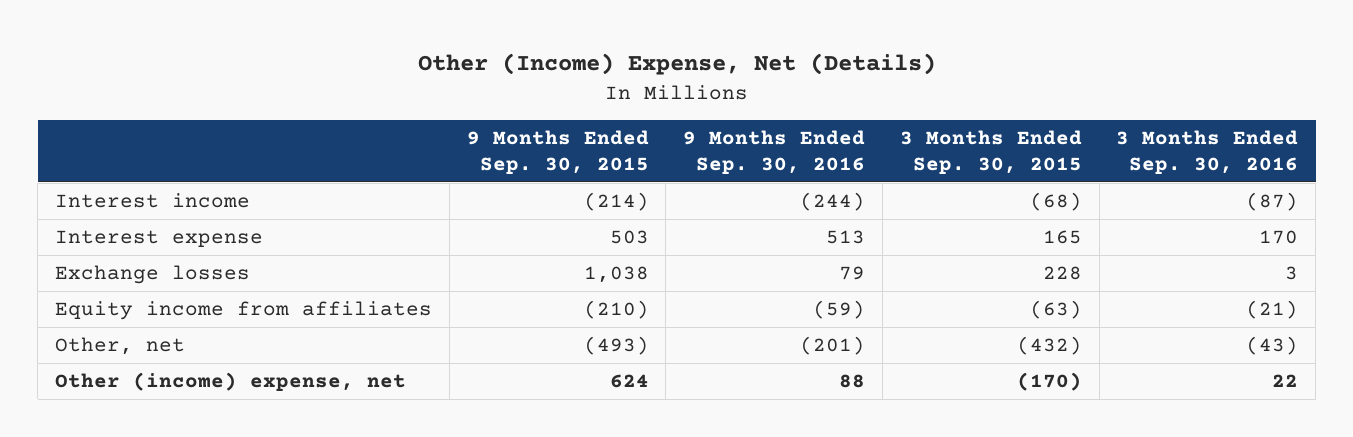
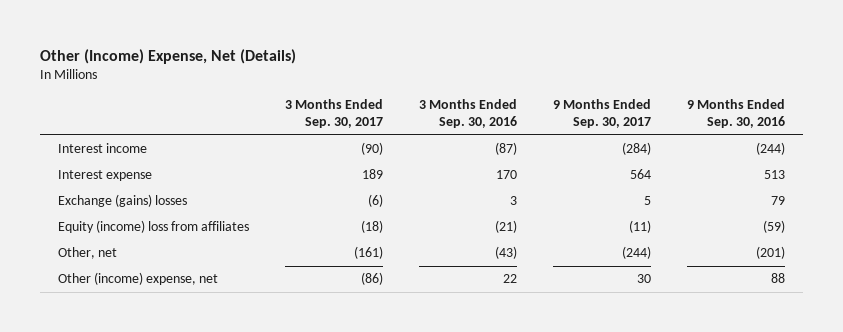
[466,129,649,175] 9 Months Ended Sep. 30, 2015 -> none
[899,129,1082,175] 3 Months Ended Sep. 30, 2015 -> none
none -> [285,99,384,129] 3 Months Ended Sep. 30, 2017
none -> [552,99,651,129] 9 Months Ended Sep. 30, 2017
[54,264,250,284] Exchange losses -> [58,194,188,208] Exchange (gains) losses
[54,300,432,320] Equity income from affiliates -> [58,220,250,234] Equity (income) loss from affiliates

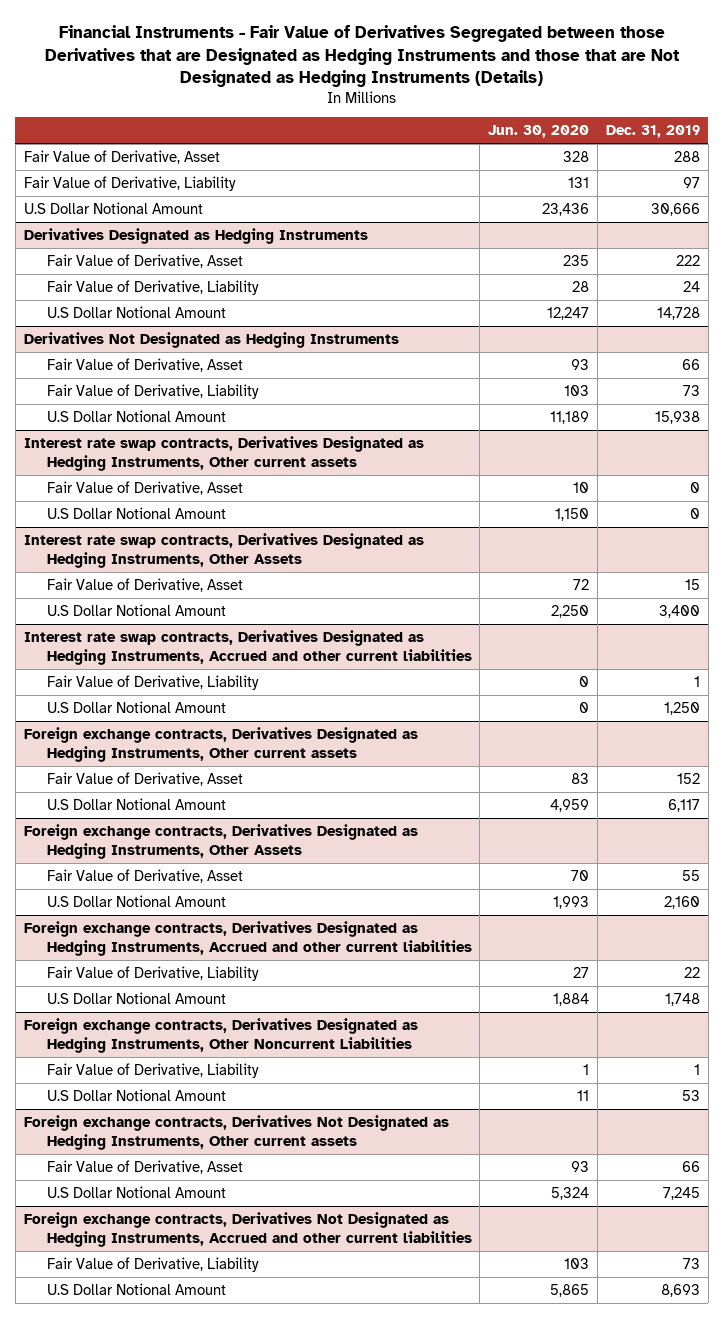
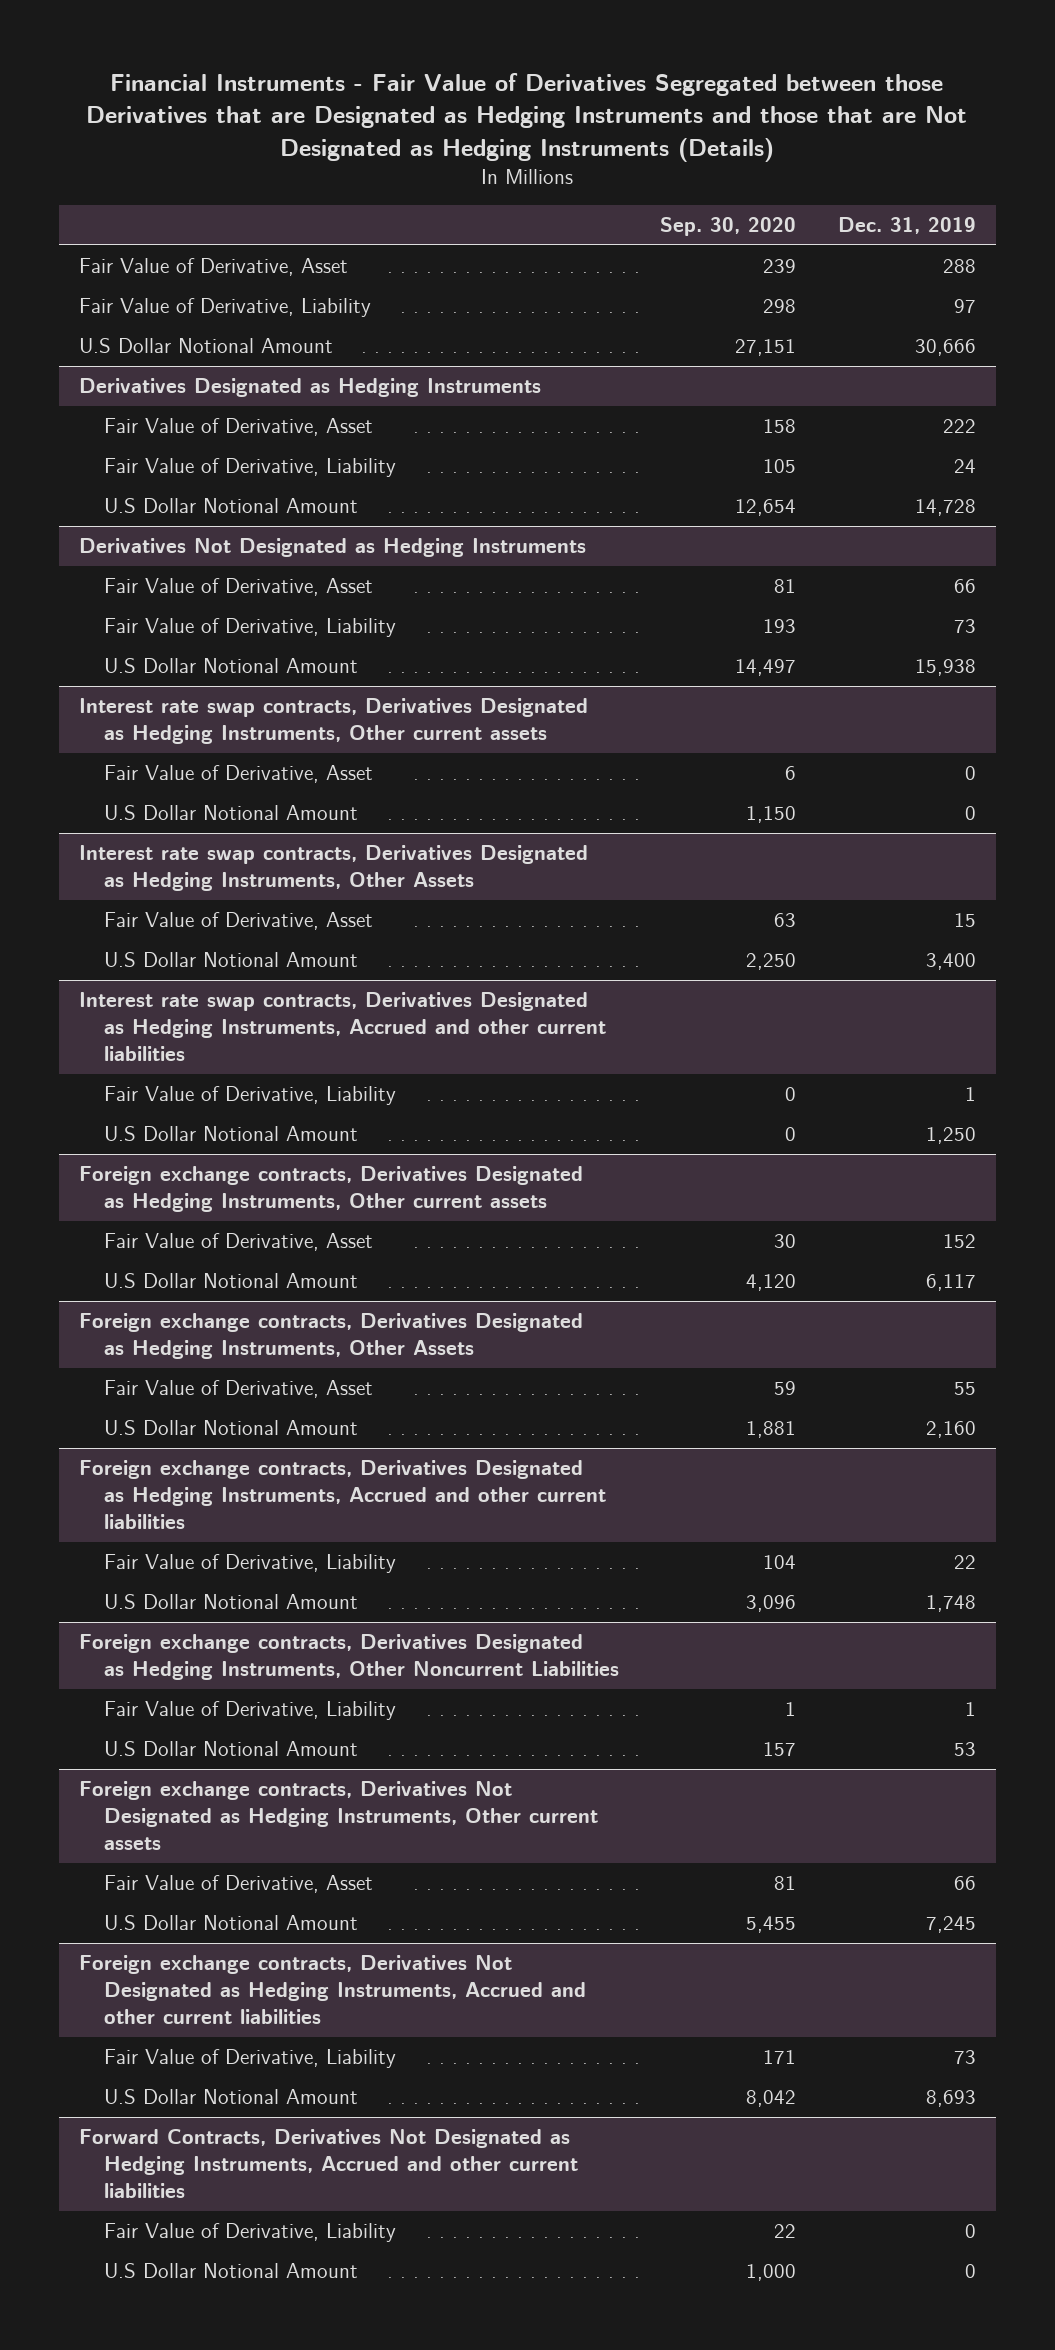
[488,125,590,139] Jun. 30, 2020 -> none
none -> [660,216,797,236] Sep. 30, 2020
none -> [79,2129,579,2198] Forward Contracts, Derivatives Not Designated as Hedging Instruments, Accrued and other current liabilities
none -> [104,2223,397,2243] Fair Value of Derivative, Liability
none -> [104,2263,359,2279] U.S Dollar Notional Amount

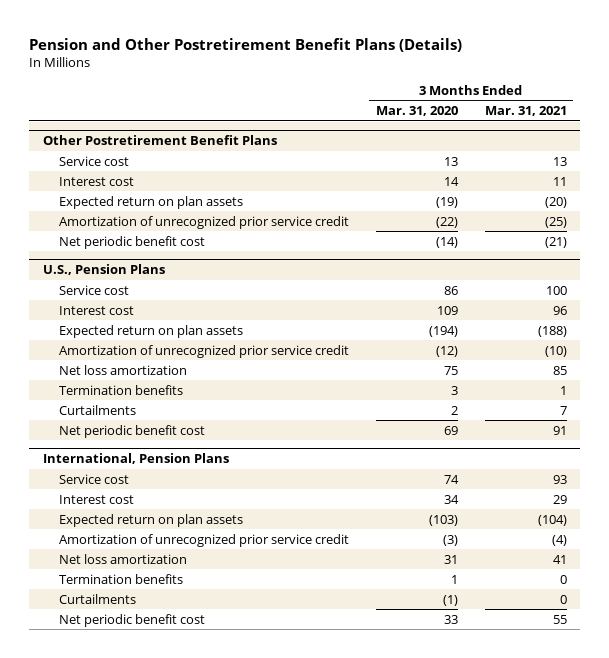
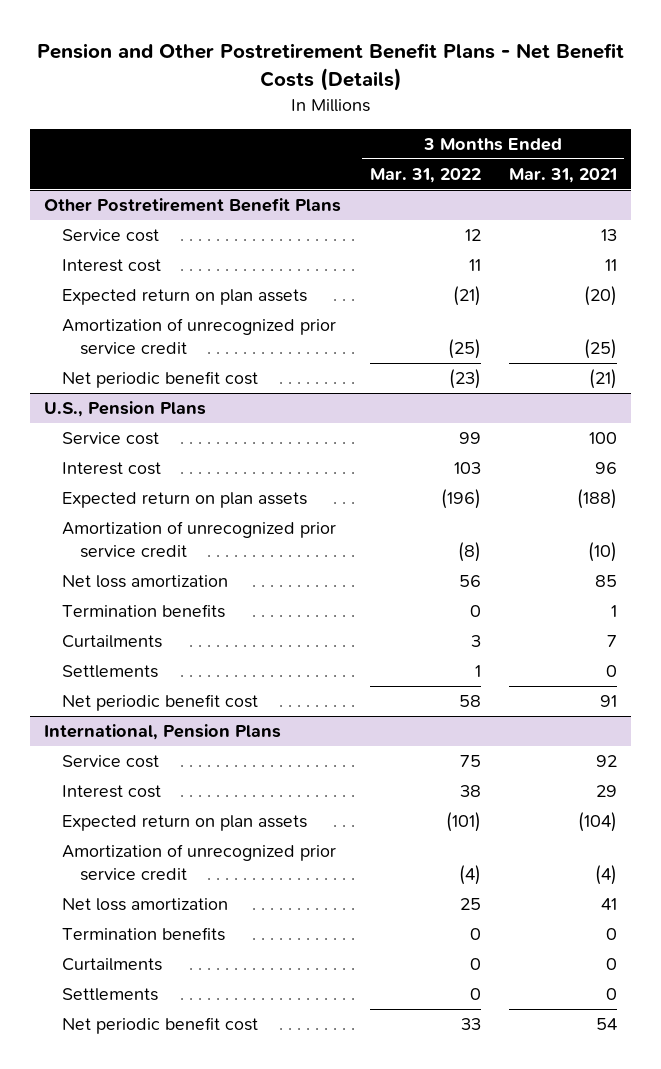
[29,37,463,52] Pension and Other Postretirement Benefit Plans (Details) -> [36,43,624,92] Pension and Other Postretirement Benefit Plans - Net Benefit Costs (Details)
[375,106,458,117] Mar. 31, 2020 -> none
none -> [369,167,481,183] Mar. 31, 2022
none -> [62,665,159,679] Settlements
[552,474,567,484] 93 -> [595,755,617,768] 92
none -> [62,988,159,1002] Settlements
[552,614,567,624] 55 -> [595,1018,617,1031] 54

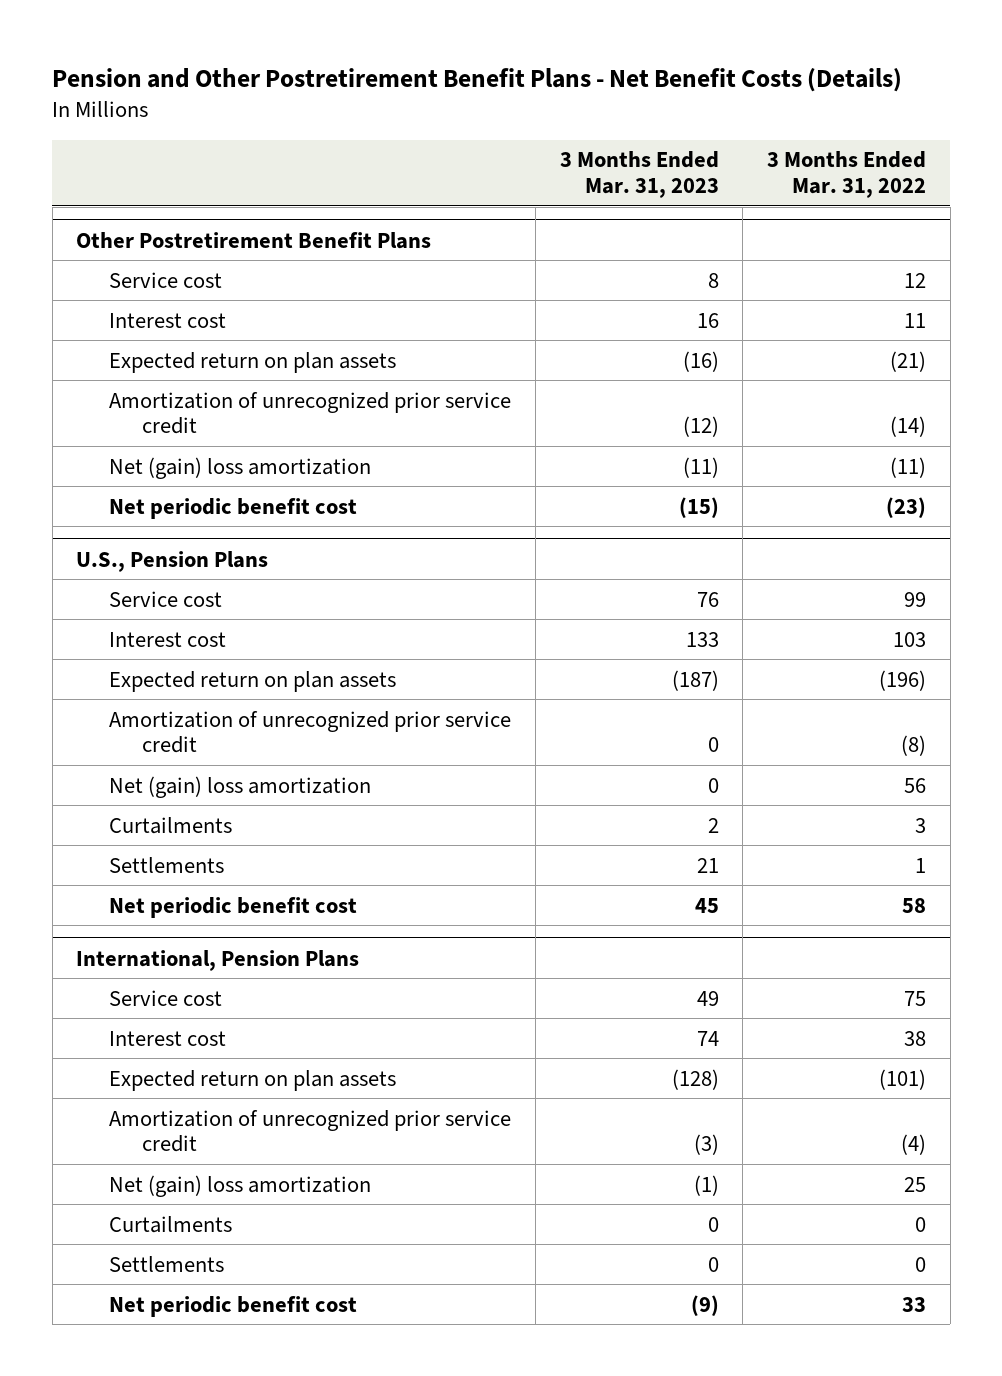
[508,167,617,183] Mar. 31, 2021 -> none
none -> [559,151,719,198] 3 Months Ended Mar. 31, 2023
[447,339,481,360] (25) -> [889,416,926,438] (14)
none -> [109,456,372,479] Net (gain) loss amortization
[62,604,226,619] Termination benefits -> none
[62,575,229,589] Net loss amortization -> [109,775,372,798] Net (gain) loss amortization
[62,927,226,942] Termination benefits -> none
[62,898,229,912] Net loss amortization -> [109,1174,372,1197] Net (gain) loss amortization

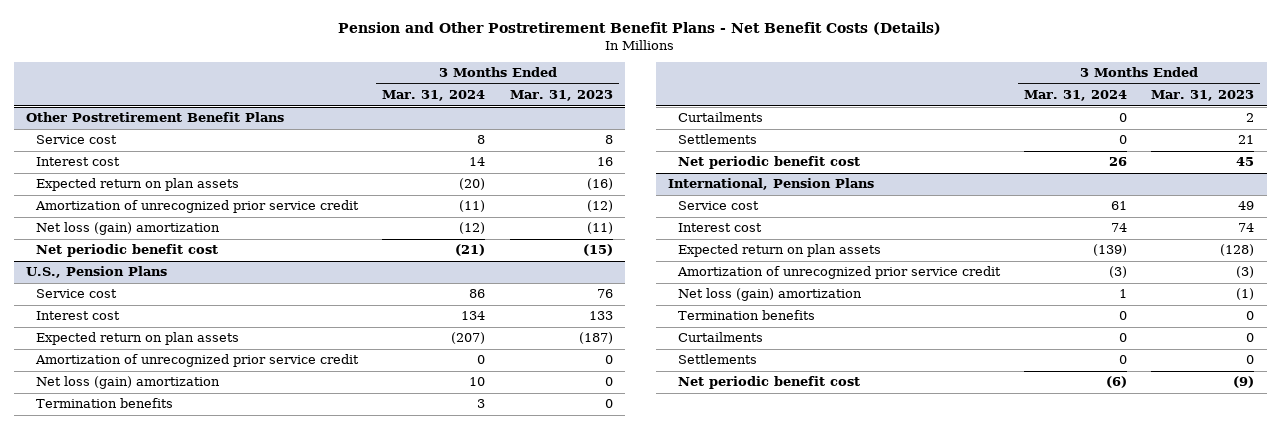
[766,151,926,198] 3 Months Ended Mar. 31, 2022 -> none
none -> [382,90,486,102] Mar. 31, 2024
[109,456,372,479] Net (gain) loss amortization -> [35,222,220,236] Net loss (gain) amortization
[109,775,372,798] Net (gain) loss amortization -> [35,376,220,390] Net loss (gain) amortization
none -> [35,398,173,409] Termination benefits
[109,1174,372,1197] Net (gain) loss amortization -> [677,288,862,302] Net loss (gain) amortization
none -> [677,310,815,321] Termination benefits

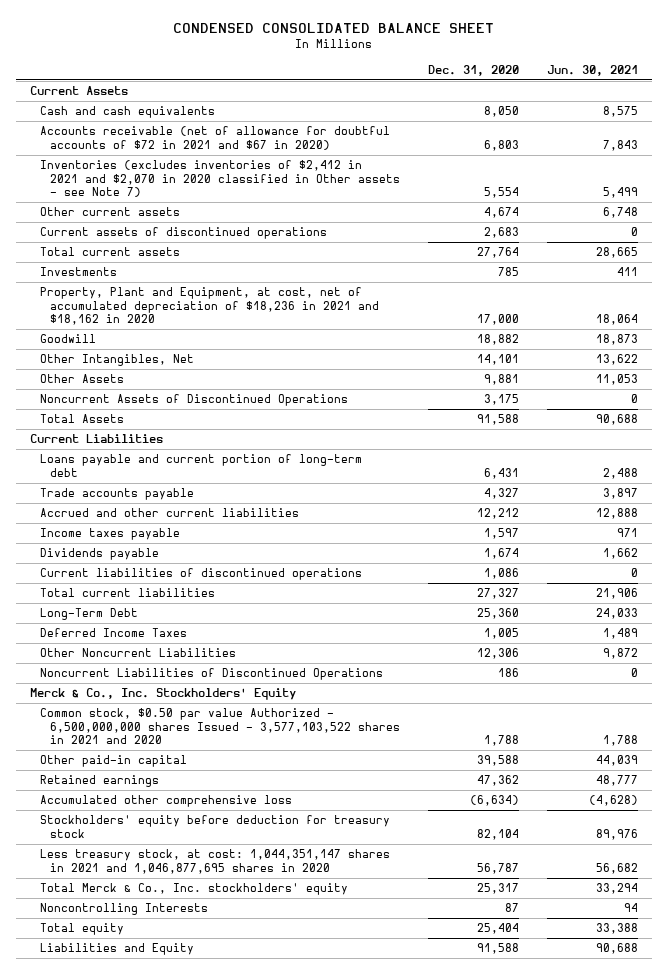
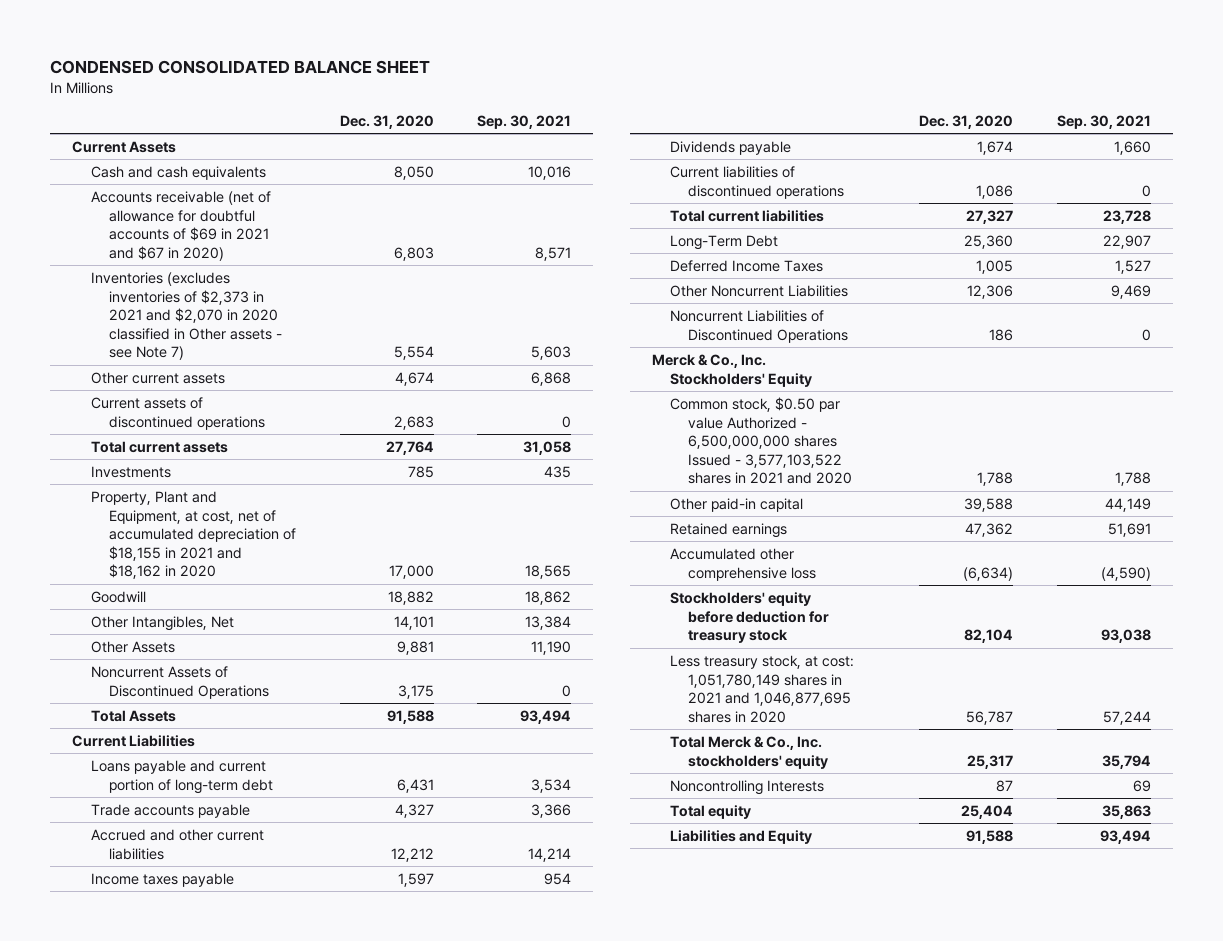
[547,65,639,77] Jun. 30, 2021 -> none
none -> [477,114,572,129] Sep. 30, 2021
[39,126,390,150] Accounts receivable (net of allowance for doubtful accounts of $72 in 2021 and $67 in 2020) -> [90,190,271,261] Accounts receivable (net of allowance for doubtful accounts of $69 in 2021 and $67 in 2020)
[39,160,401,197] Inventories (excludes inventories of $2,412 in 2021 and $2,070 in 2020 classified in Other assets - see Note 7) -> [90,271,282,361] Inventories (excludes inventories of $2,373 in 2021 and $2,070 in 2020 classified in Other assets - see Note 7)
[39,287,380,325] Property, Plant and Equipment, at cost, net of accumulated depreciation of $18,236 in 2021 and $18,162 in 2020 -> [90,490,296,580] Property, Plant and Equipment, at cost, net of accumulated depreciation of $18,155 in 2021 and $18,162 in 2020
[39,849,390,874] Less treasury stock, at cost: 1,044,351,147 shares in 2021 and 1,046,877,695 shares in 2020 -> [669,654,854,723] Less treasury stock, at cost: 1,051,780,149 shares in 2021 and 1,046,877,695 shares in 2020

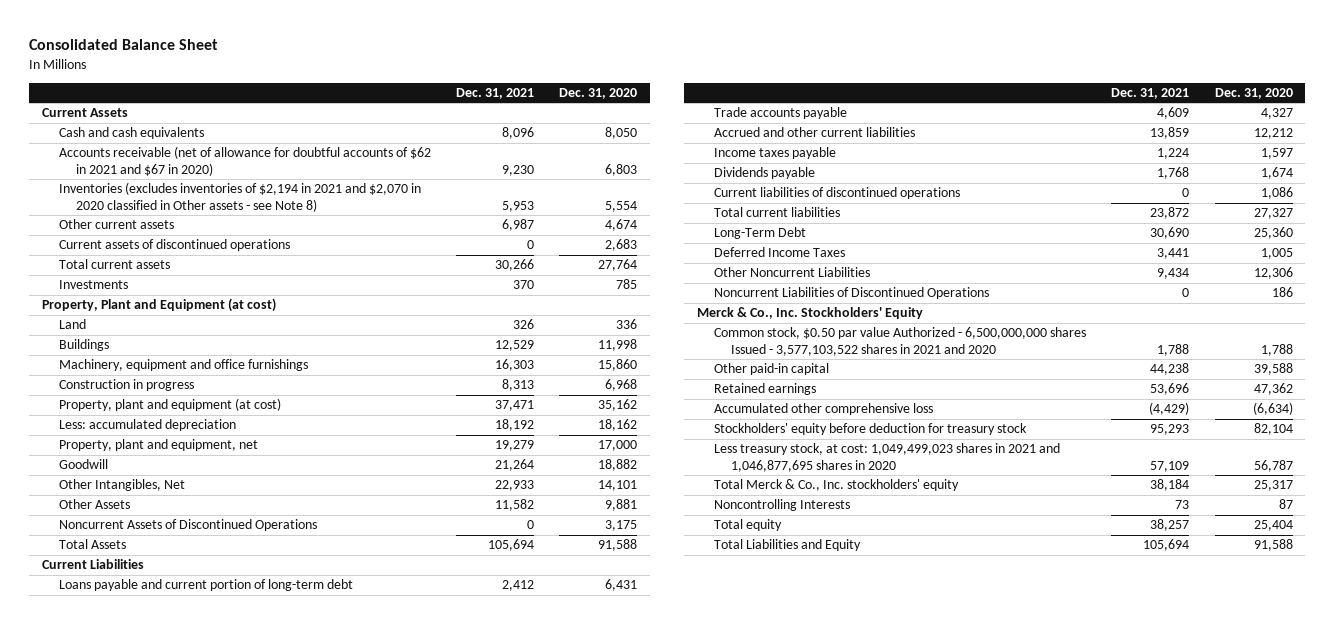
[50,60,431,75] CONDENSED CONSOLIDATED BALANCE SHEET -> [29,39,219,51] Consolidated Balance Sheet
[477,114,572,129] Sep. 30, 2021 -> none
none -> [456,87,535,99] Dec. 31, 2021
[90,190,271,261] Accounts receivable (net of allowance for doubtful accounts of $69 in 2021 and $67 in 2020) -> [58,146,431,176] Accounts receivable (net of allowance for doubtful accounts of $62 in 2021 and $67 in 2020)
[90,271,282,361] Inventories (excludes inventories of $2,373 in 2021 and $2,070 in 2020 classified in Other assets - see Note 7) -> [58,182,421,212] Inventories (excludes inventories of $2,194 in 2021 and $2,070 in 2020 classified in Other assets - see Note 8)
none -> [41,298,276,313] Property, Plant and Equipment (at cost)
none -> [58,319,86,330] Land
none -> [58,339,109,352] Buildings
none -> [58,359,308,372] Machinery, equipment and office furnishings
none -> [58,379,194,392] Construction in progress
none -> [58,398,281,412] Property, plant and equipment (at cost)
none -> [58,419,236,432] Less: accumulated depreciation
[90,490,296,580] Property, Plant and Equipment, at cost, net of accumulated depreciation of $18,155 in 2021 and $18,162 in 2020 -> [58,439,258,452] Property, plant and equipment, net
[669,654,854,723] Less treasury stock, at cost: 1,051,780,149 shares in 2021 and 1,046,877,695 shares in 2020 -> [713,443,1060,472] Less treasury stock, at cost: 1,049,499,023 shares in 2021 and 1,046,877,695 shares in 2020
[669,829,812,844] Liabilities and Equity -> [713,539,861,552] Total Liabilities and Equity

